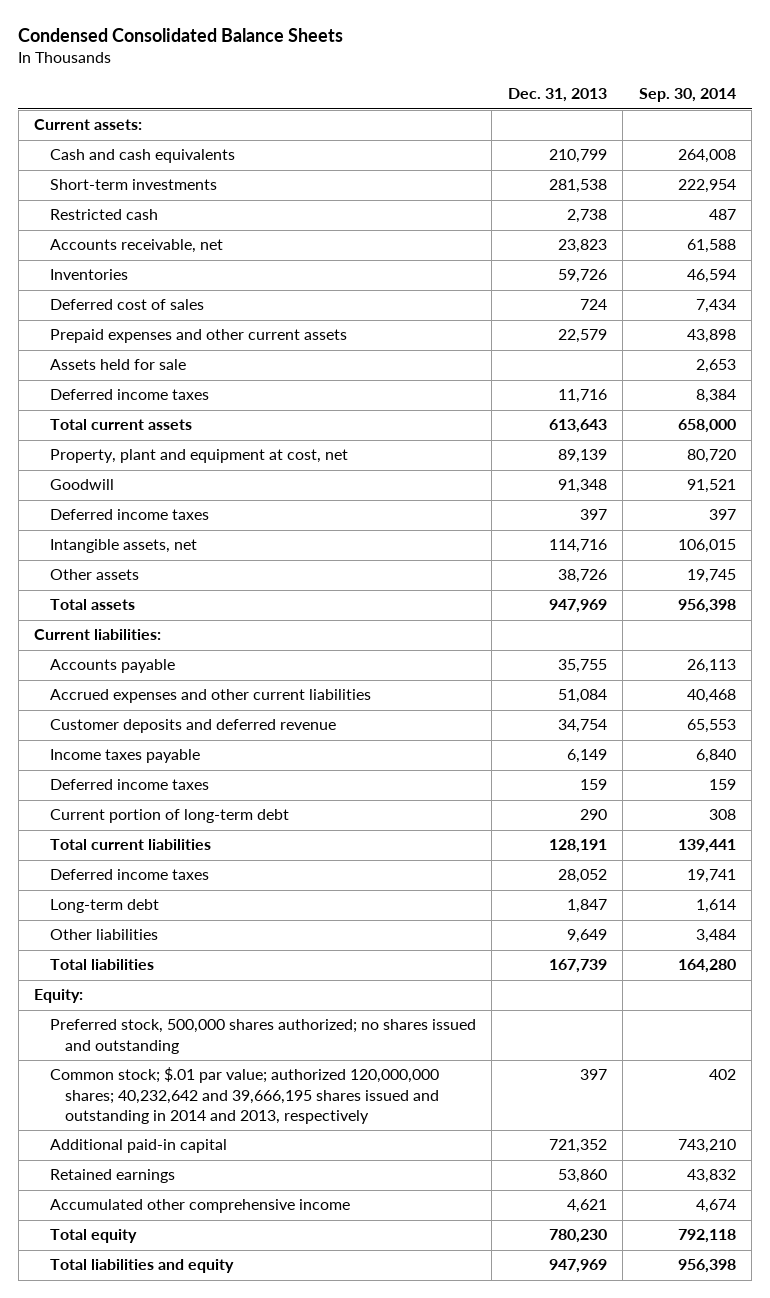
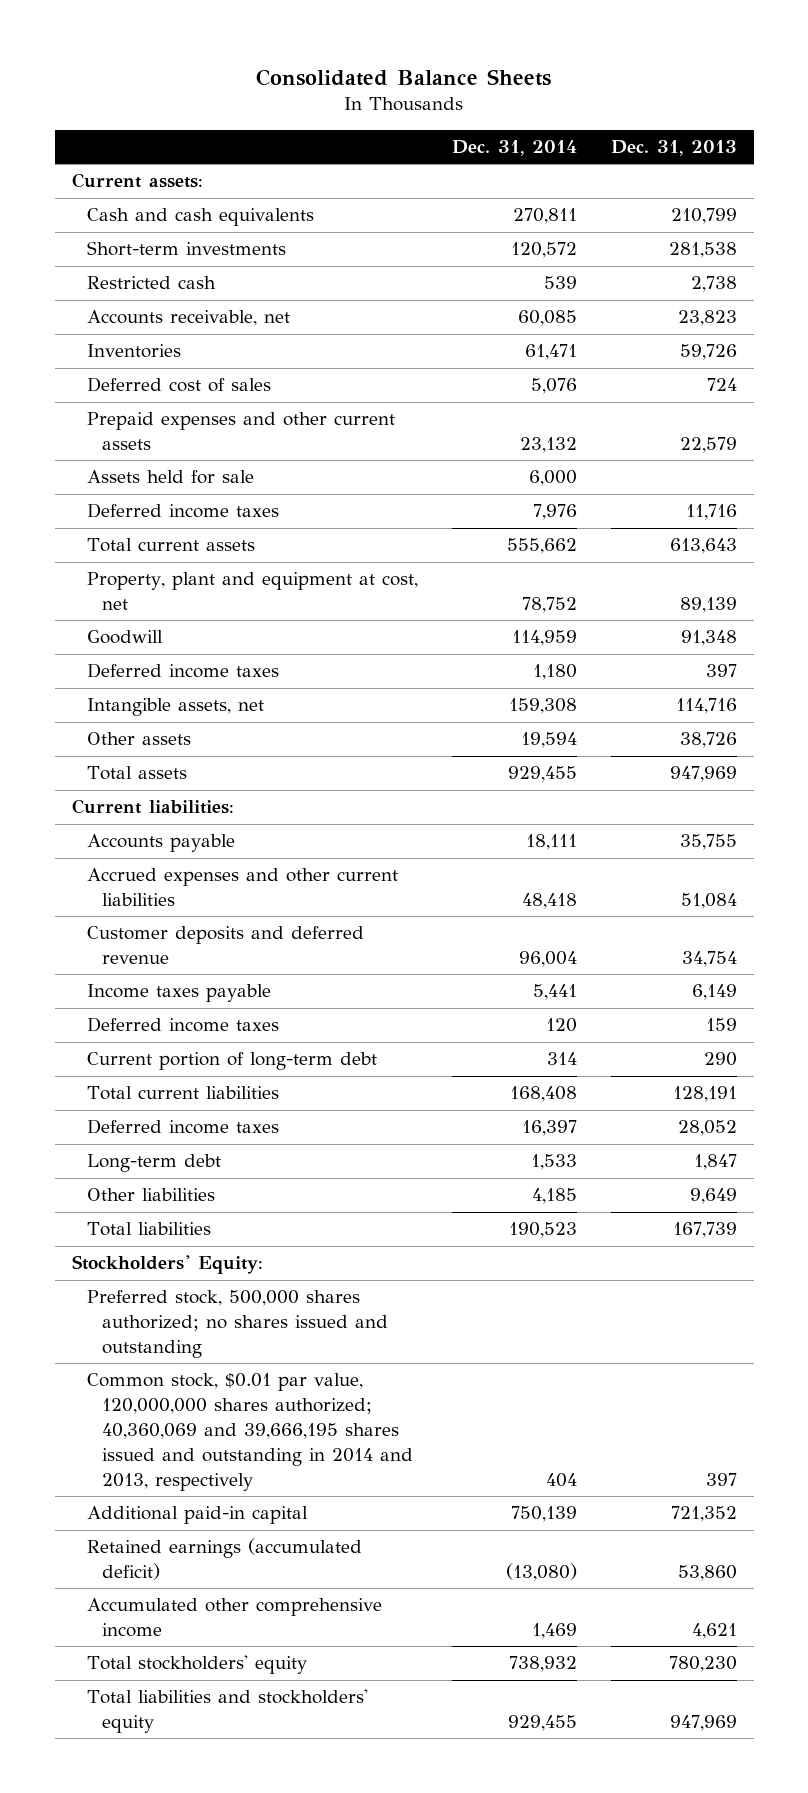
[18,28,344,43] Condensed Consolidated Balance Sheets -> [256,68,552,86] Consolidated Balance Sheets
[638,88,736,103] Sep. 30, 2014 -> none
none -> [451,140,577,157] Dec. 31, 2014
[34,989,84,1004] Equity: -> [71,1255,263,1275] Stockholders' Equity:
[49,1067,440,1124] Common stock; $.01 par value; authorized 120,000,000 shares; 40,232,642 and 39,666,195 shares issued and outstanding in 2014 and 2013, respectively -> [86,1373,414,1491] Common stock, $0.01 par value, 120,000,000 shares authorized; 40,360,069 and 39,666,195 shares issued and outstanding in 2014 and 2013, respectively
[49,1169,175,1184] Retained earnings -> [86,1538,362,1581] Retained earnings (accumulated deficit)
[49,1229,137,1244] Total equity -> [86,1655,307,1675] Total stockholders' equity
[49,1259,234,1274] Total liabilities and equity -> [86,1689,368,1734] Total liabilities and stockholders' equity

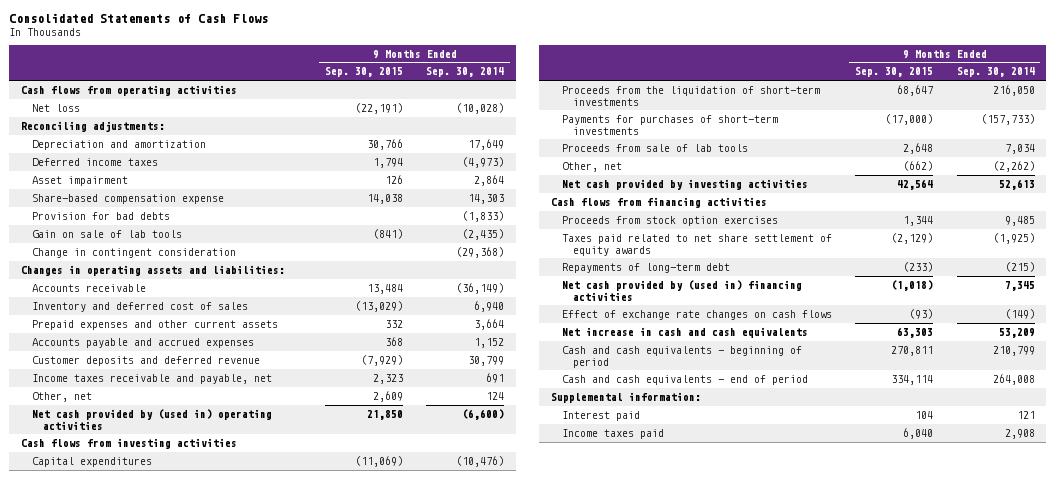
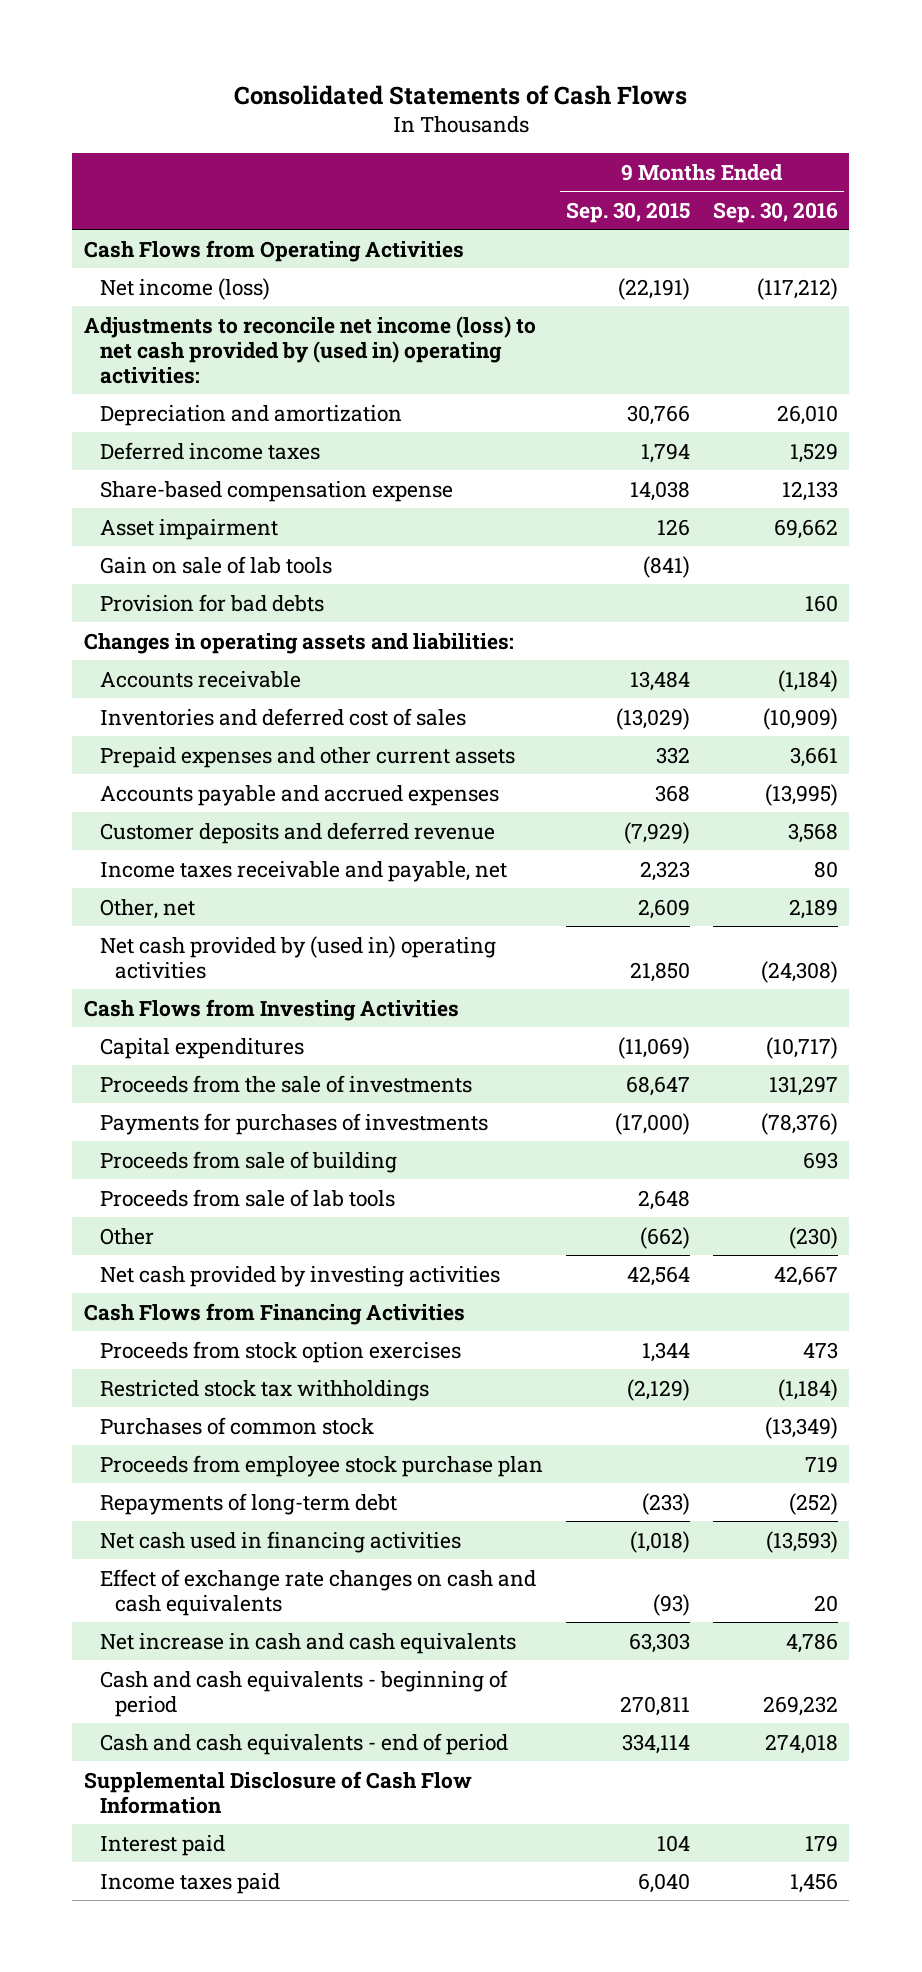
[426,67,505,78] Sep. 30, 2014 -> none
none -> [712,201,838,223] Sep. 30, 2016
[20,85,237,97] Cash flows from operating activities -> [83,239,464,262] Cash Flows from Operating Activities
[31,104,80,113] Net loss -> [99,277,270,300] Net income (loss)
[20,121,165,133] Reconciling adjustments: -> [83,315,536,384] Adjustments to reconcile net income (loss) to net cash provided by (used in) operating activities:
[31,176,128,187] Asset impairment -> [99,518,278,540] Asset impairment
[31,248,236,259] Change in contingent consideration -> none
[31,212,170,221] Provision for bad debts -> [99,593,324,612] Provision for bad debts
[31,302,248,313] Inventory and deferred cost of sales -> [99,707,466,726] Inventories and deferred cost of sales
[20,438,237,450] Cash flows from investing activities -> [83,998,459,1021] Cash Flows from Investing Activities
[561,86,820,106] Proceeds from the liquidation of short-term investments -> [99,1074,472,1093] Proceeds from the sale of investments
[561,115,778,135] Payments for purchases of short-term investments -> [99,1112,488,1135] Payments for purchases of investments
none -> [99,1150,397,1173] Proceeds from sale of building
[561,162,622,173] Other, net -> [99,1227,154,1245] Other
[550,197,767,209] Cash flows from financing activities -> [83,1302,465,1325] Cash Flows from Financing Activities
[561,234,832,256] Taxes paid related to net share settlement of equity awards -> [99,1379,429,1401] Restricted stock tax withholdings
none -> [99,1416,374,1435] Purchases of common stock
none -> [99,1454,543,1477] Proceeds from employee stock purchase plan
[561,280,802,301] Net cash provided by (used in) financing activities -> [99,1530,461,1553] Net cash used in financing activities
[561,310,832,321] Effect of exchange rate changes on cash flows -> [99,1568,536,1616] Effect of exchange rate changes on cash and cash equivalents
[550,392,701,404] Supplemental information: -> [83,1770,472,1814] Supplemental Disclosure of Cash Flow Information

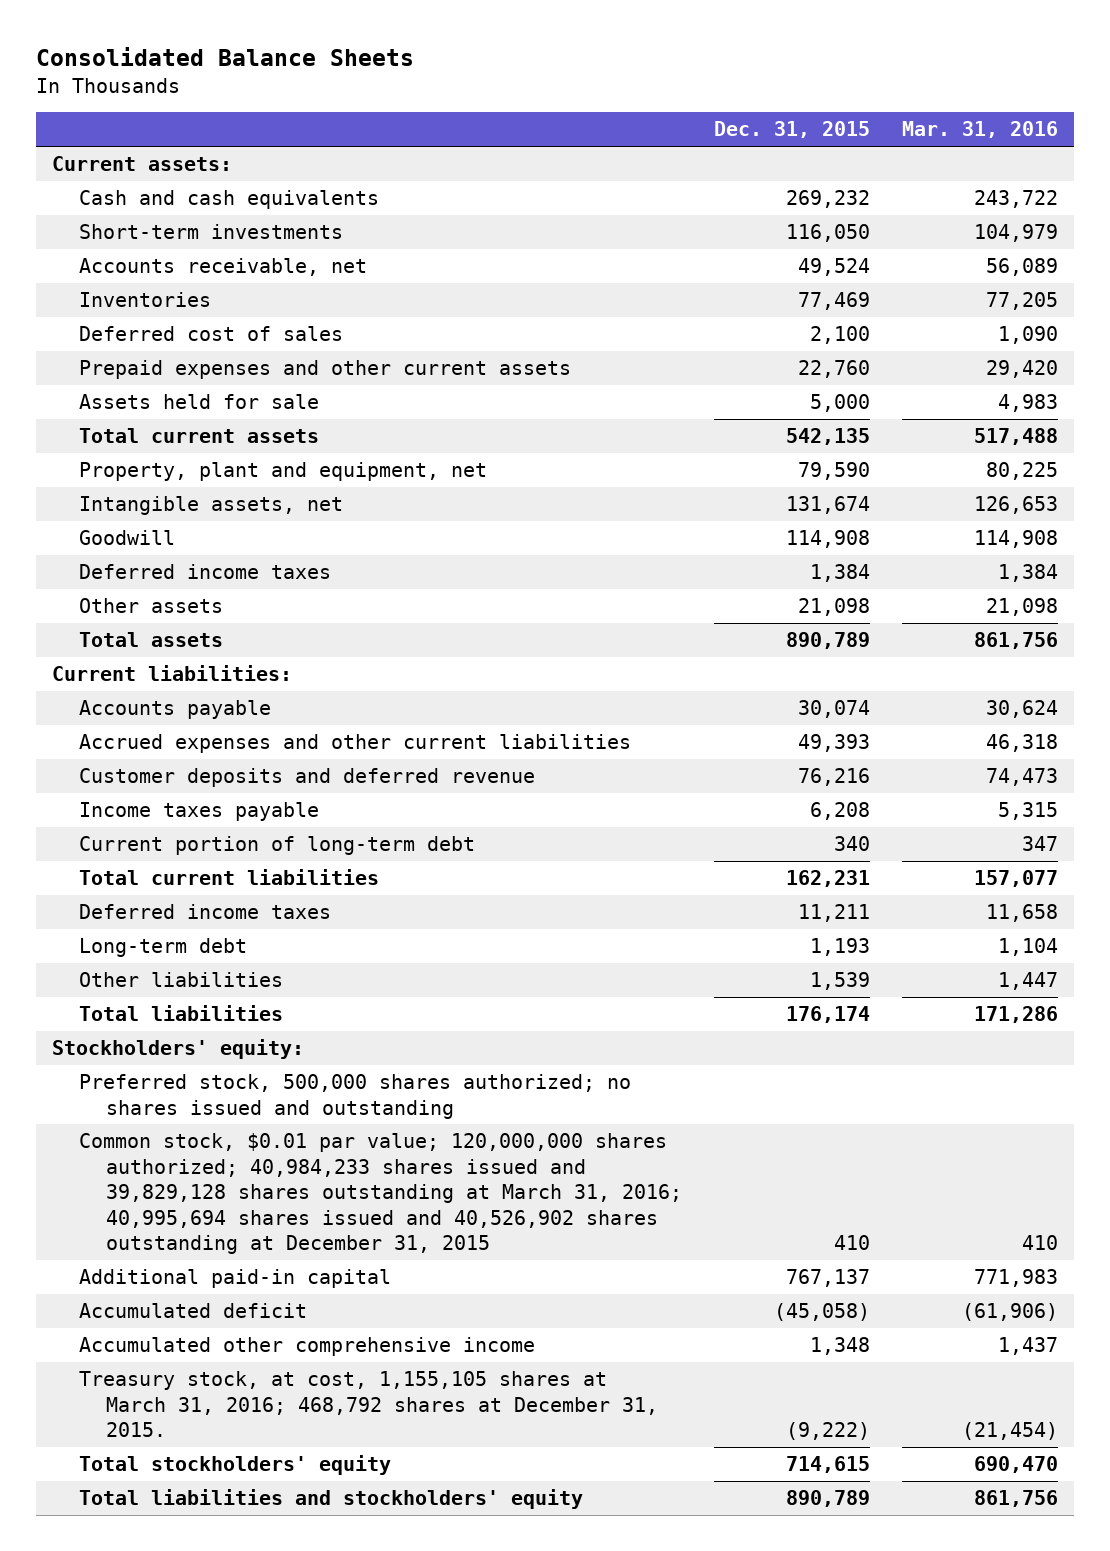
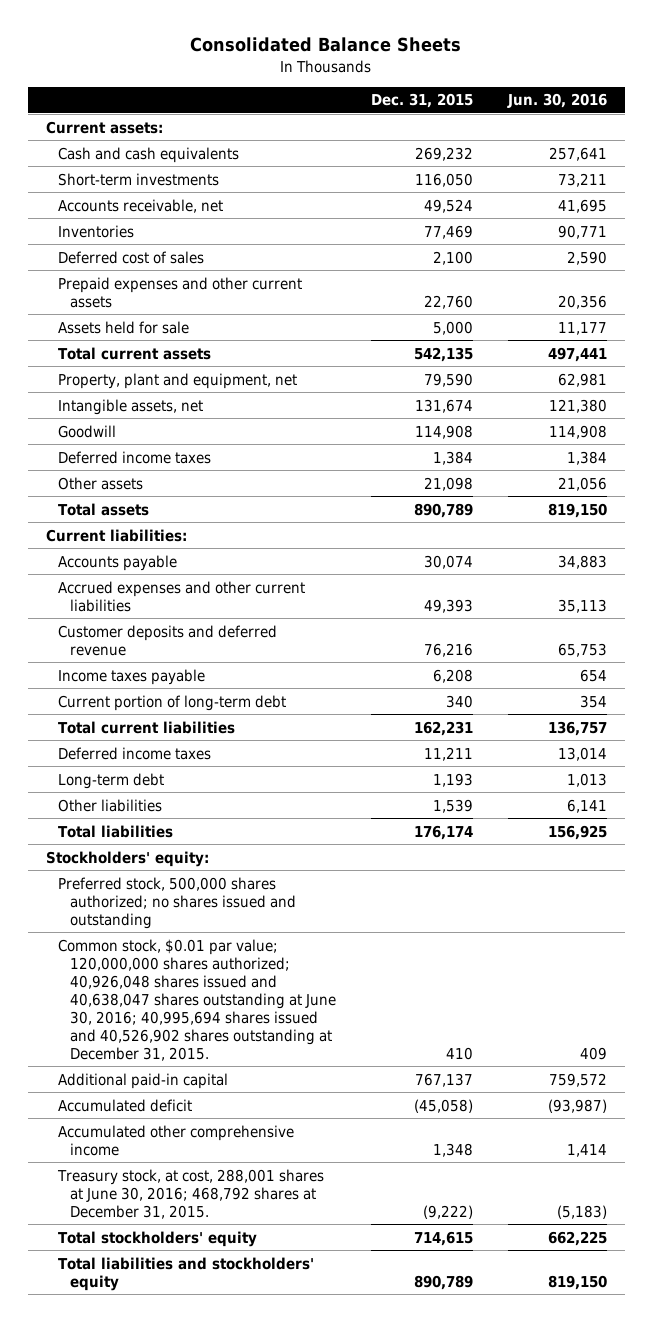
[902,121,1059,139] Mar. 31, 2016 -> none
none -> [507,93,608,109] Jun. 30, 2016
[79,1133,683,1254] Common stock, $0.01 par value; 120,000,000 shares authorized; 40,984,233 shares issued and 39,829,128 shares outstanding at March 31, 2016; 40,995,694 shares issued and 40,526,902 shares outstanding at December 31, 2015 -> [57,938,336,1061] Common stock, $0.01 par value; 120,000,000 shares authorized; 40,926,048 shares issued and 40,638,047 shares outstanding at June 30, 2016; 40,995,694 shares issued and 40,526,902 shares outstanding at December 31, 2015.
[79,1371,659,1438] Treasury stock, at cost, 1,155,105 shares at March 31, 2016; 468,792 shares at December 31, 2015. -> [56,1168,324,1219] Treasury stock, at cost, 288,001 shares at June 30, 2016; 468,792 shares at December 31, 2015.

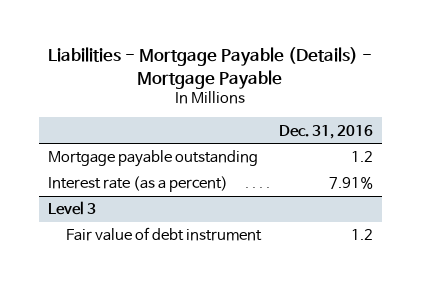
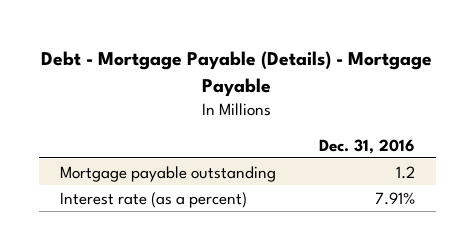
[48,47,373,89] Liabilities - Mortgage Payable (Details) - Mortgage Payable -> [41,51,433,97] Debt - Mortgage Payable (Details) - Mortgage Payable
[47,201,96,216] Level 3 -> none
[65,227,262,242] Fair value of debt instrument -> none

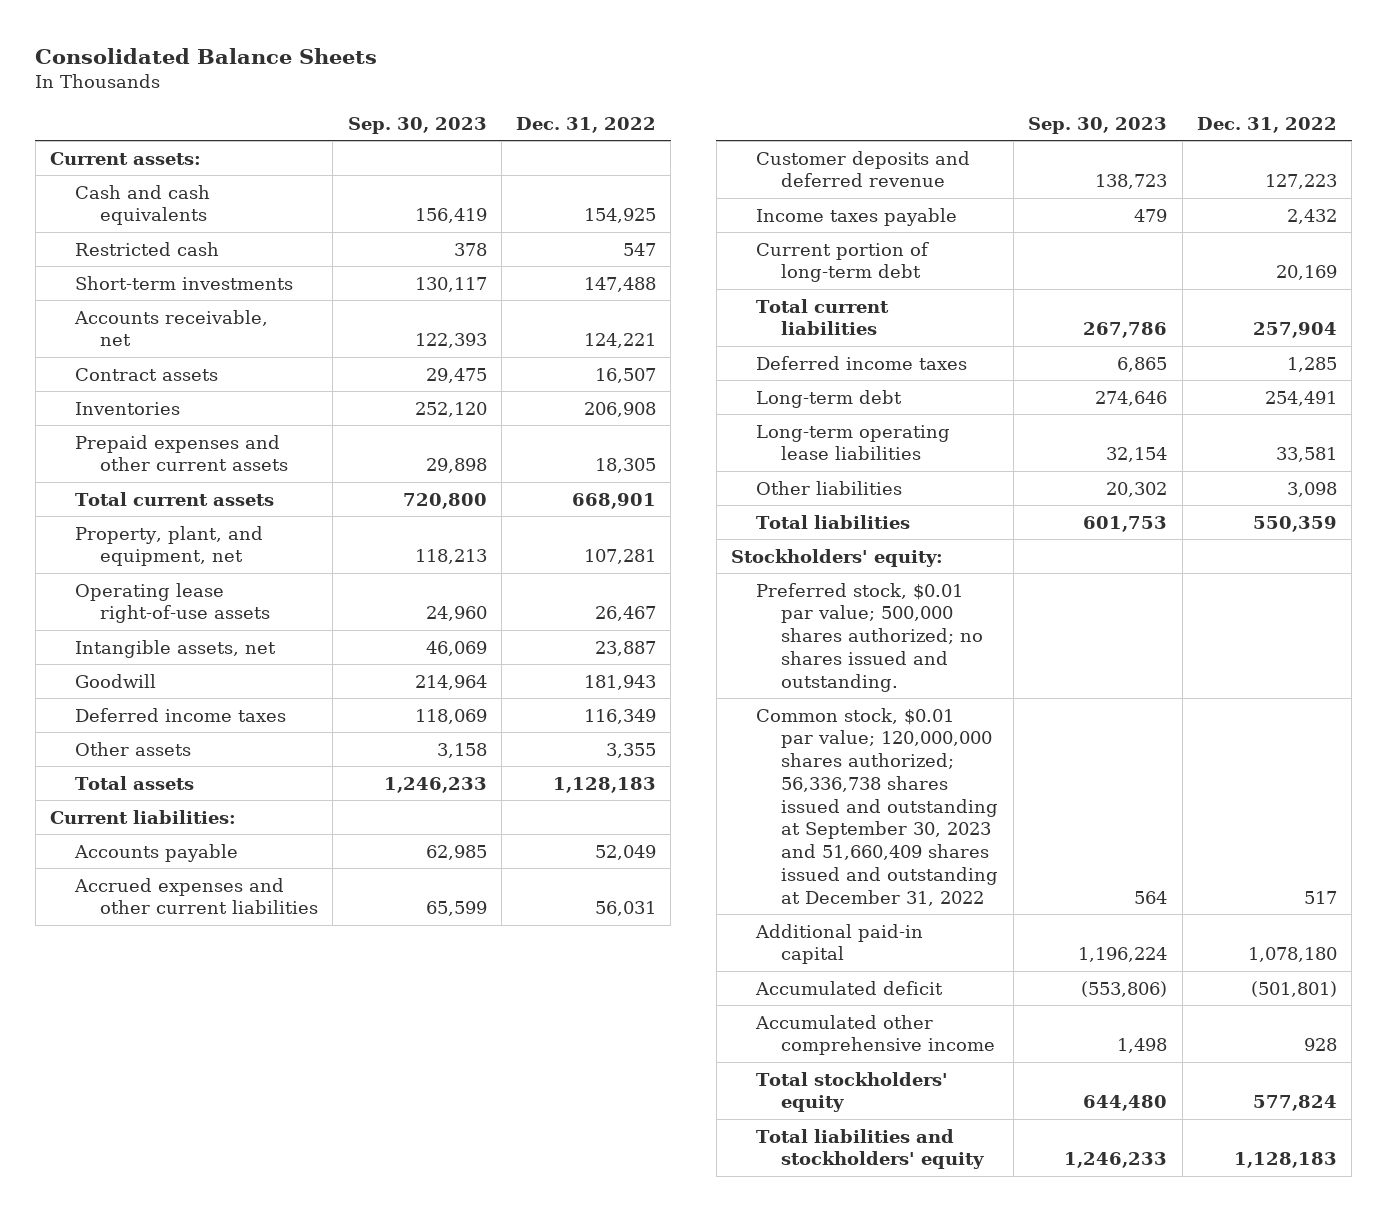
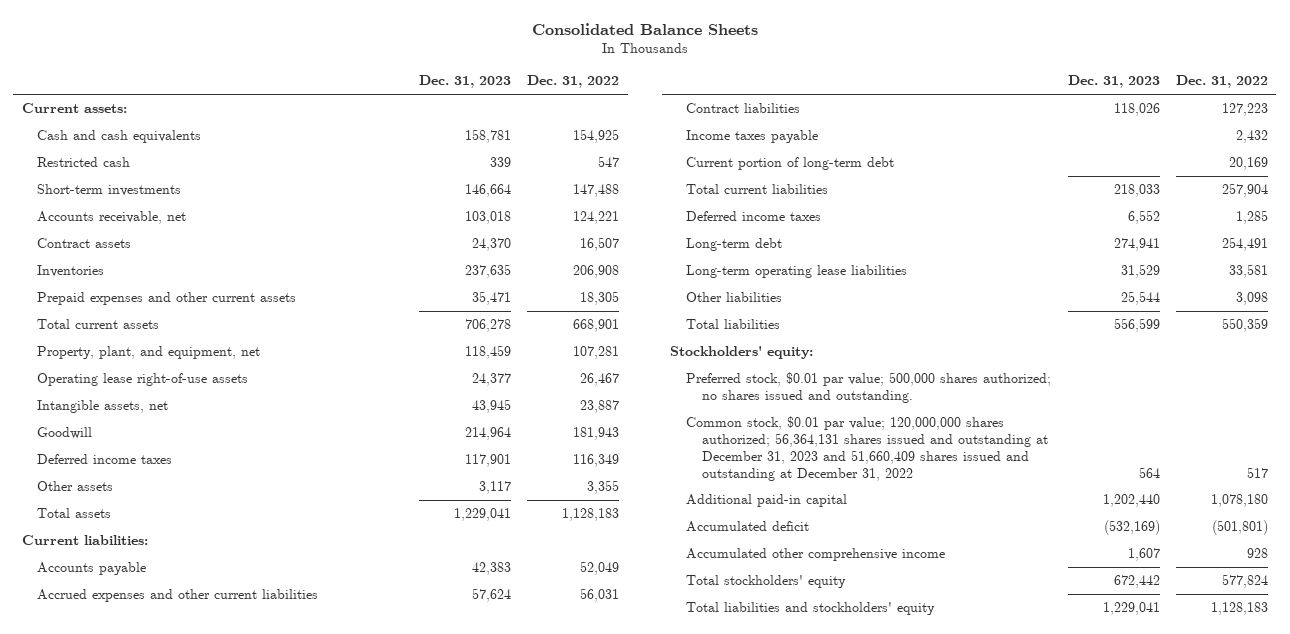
[347,116,487,134] Sep. 30, 2023 -> none
none -> [418,75,511,89] Dec. 31, 2023
[755,150,970,188] Customer deposits and deferred revenue -> [686,103,801,114] Contract liabilities
[755,707,998,906] Common stock, $0.01 par value; 120,000,000 shares authorized; 56,336,738 shares issued and outstanding at September 30, 2023 and 51,660,409 shares issued and outstanding at December 31, 2022 -> [686,416,1048,481] Common stock, $0.01 par value; 120,000,000 shares authorized; 56,364,131 shares issued and outstanding at December 31, 2023 and 51,660,409 shares issued and outstanding at December 31, 2022

